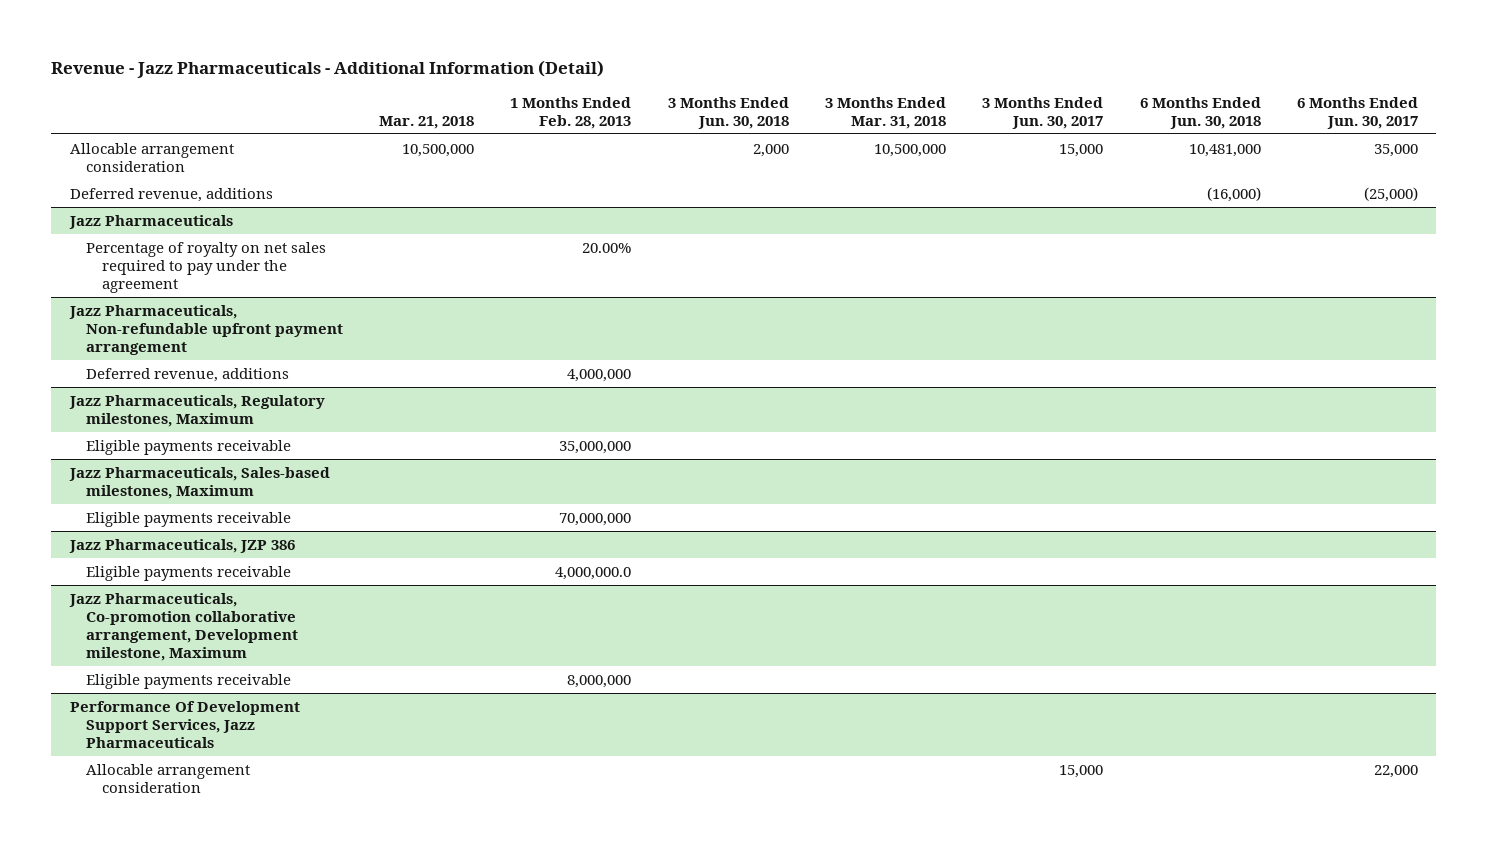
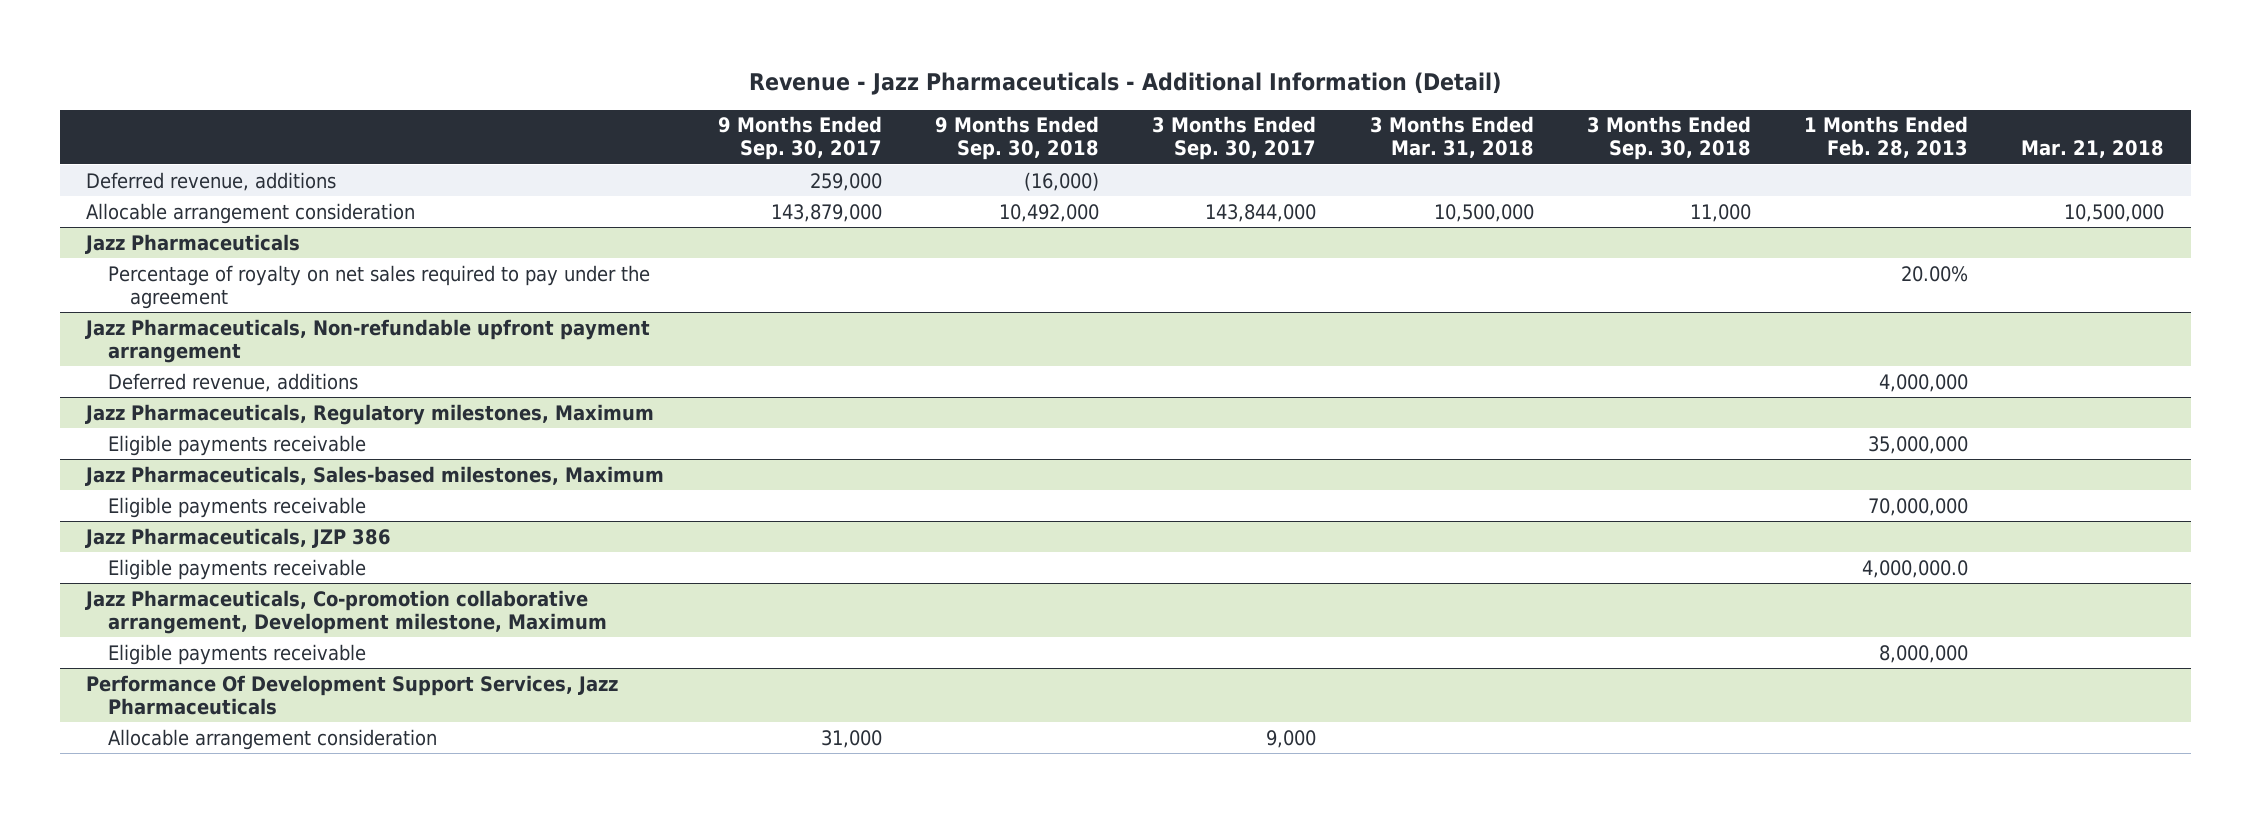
[667,96,789,129] 3 Months Ended Jun. 30, 2018 -> none
[982,96,1104,129] 3 Months Ended Jun. 30, 2017 -> none
[1139,96,1261,129] 6 Months Ended Jun. 30, 2018 -> none
[1297,96,1419,129] 6 Months Ended Jun. 30, 2017 -> none
none -> [717,116,882,161] 9 Months Ended Sep. 30, 2017
none -> [934,116,1099,161] 9 Months Ended Sep. 30, 2018
none -> [1152,116,1317,161] 3 Months Ended Sep. 30, 2017
none -> [1586,116,1751,161] 3 Months Ended Sep. 30, 2018
[69,142,234,172] Allocable arrangement consideration -> [86,202,416,224] Allocable arrangement consideration

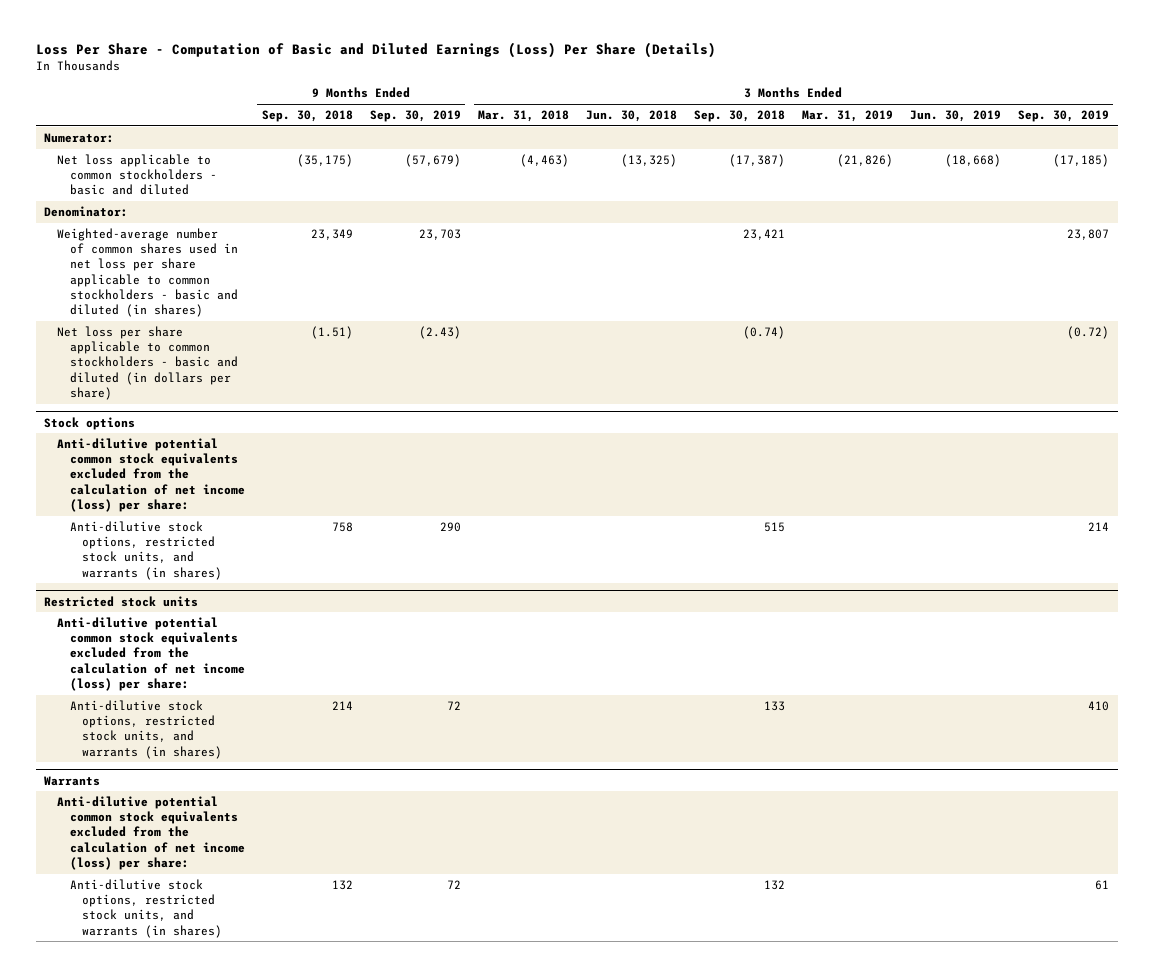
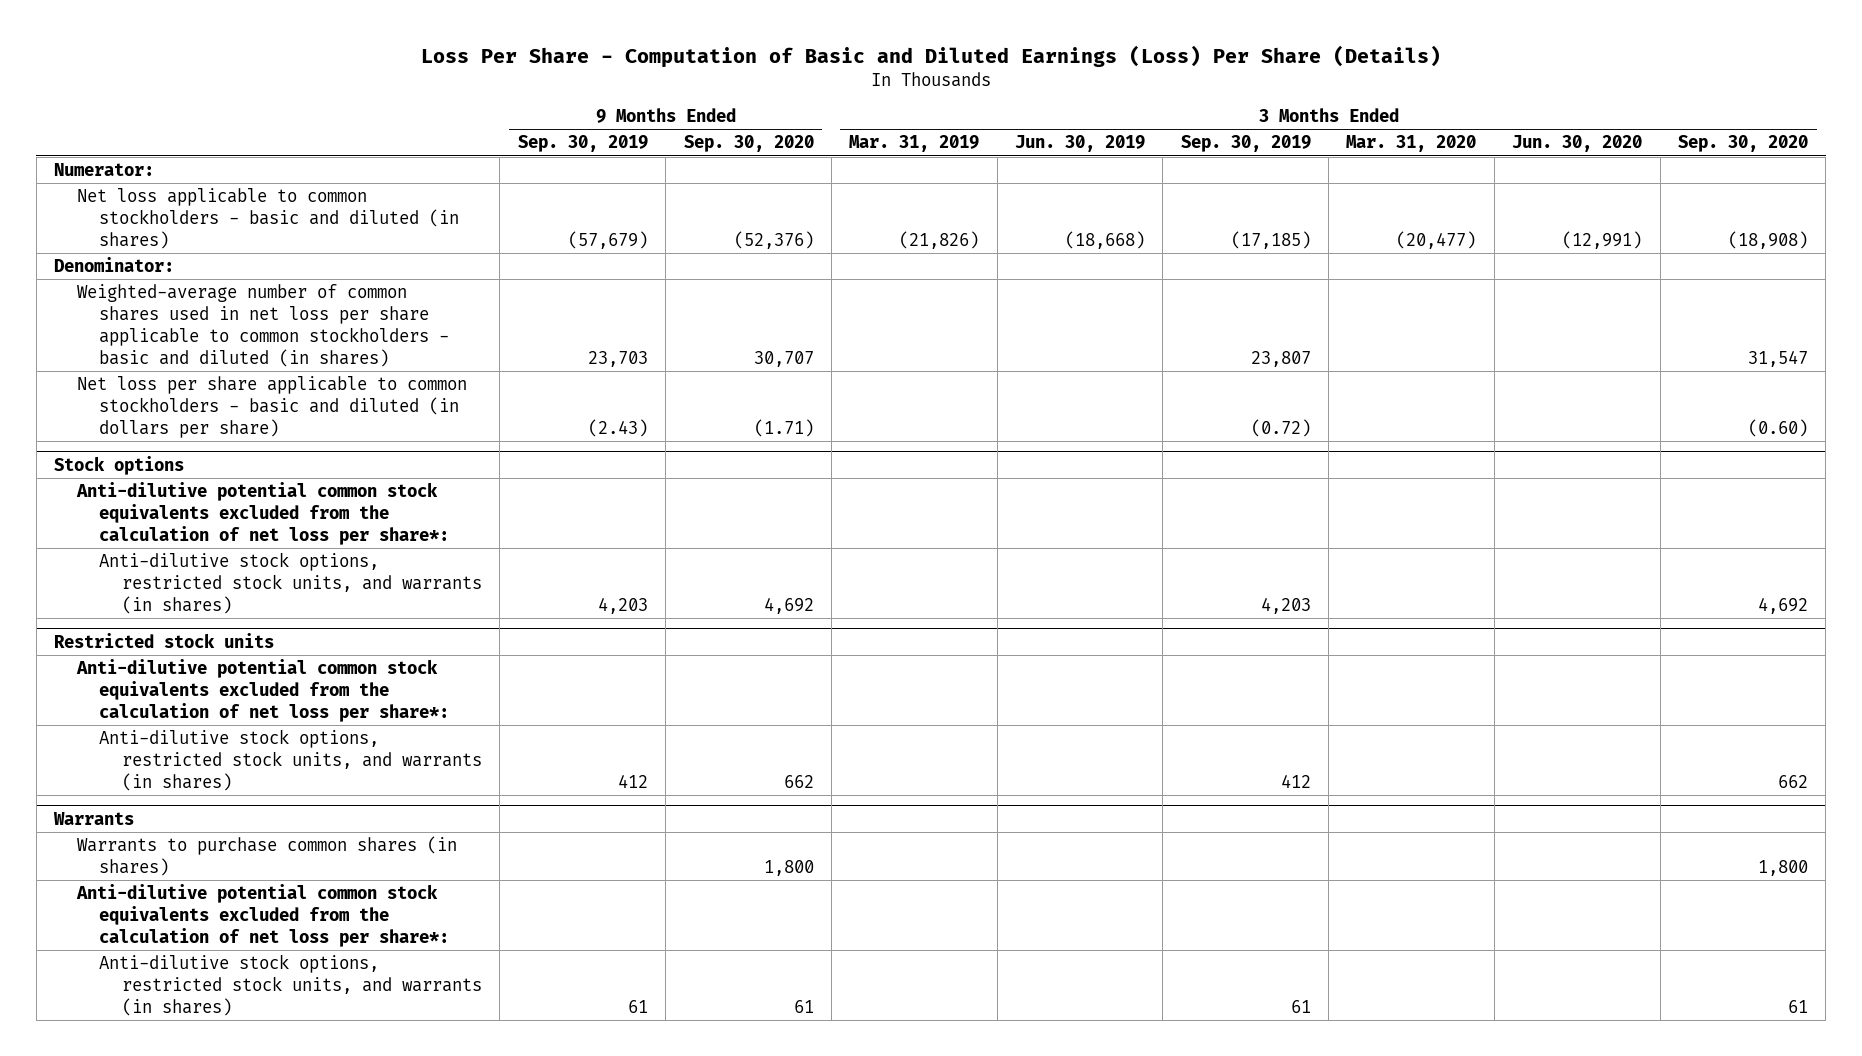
[261,110,353,123] Sep. 30, 2018 -> none
[477,110,569,123] Mar. 31, 2018 -> none
[585,110,677,123] Jun. 30, 2018 -> none
[693,110,785,123] Sep. 30, 2018 -> none
none -> [683,135,814,153] Sep. 30, 2020
none -> [1346,135,1477,153] Mar. 31, 2020
none -> [1512,135,1643,153] Jun. 30, 2020
none -> [1677,135,1808,153] Sep. 30, 2020
[56,154,217,196] Net loss applicable to common stockholders - basic and diluted -> [76,188,460,249] Net loss applicable to common stockholders - basic and diluted (in shares)
[56,438,245,512] Anti-dilutive potential common stock equivalents excluded from the calculation of net income (loss) per share: -> [75,482,450,545] Anti-dilutive potential common stock equivalents excluded from the calculation of net loss per share*:
[439,522,461,533] 290 -> [597,596,648,614] 4,203
[1088,522,1110,532] 214 -> [1260,596,1311,614] 4,203
[56,617,245,691] Anti-dilutive potential common stock equivalents excluded from the calculation of net income (loss) per share: -> [75,659,450,722] Anti-dilutive potential common stock equivalents excluded from the calculation of net loss per share*:
[446,701,461,711] 72 -> [617,773,648,788] 412
[1088,701,1110,712] 410 -> [1280,773,1311,788] 412
none -> [76,836,457,876] Warrants to purchase common shares (in shares)
[56,796,245,870] Anti-dilutive potential common stock equivalents excluded from the calculation of net income (loss) per share: -> [75,884,450,947] Anti-dilutive potential common stock equivalents excluded from the calculation of net loss per share*:
[446,880,461,890] 72 -> [627,999,648,1013] 61

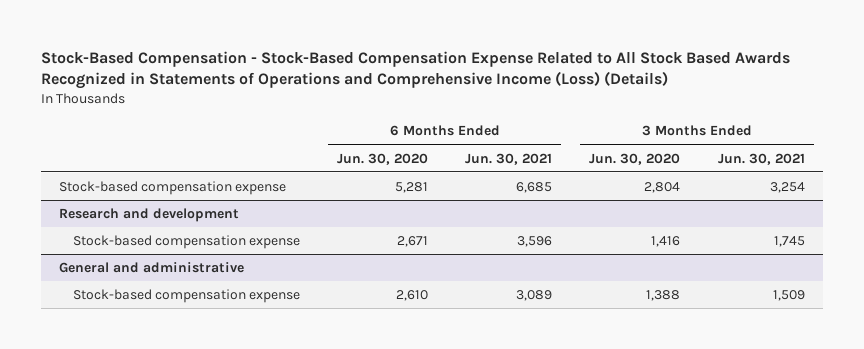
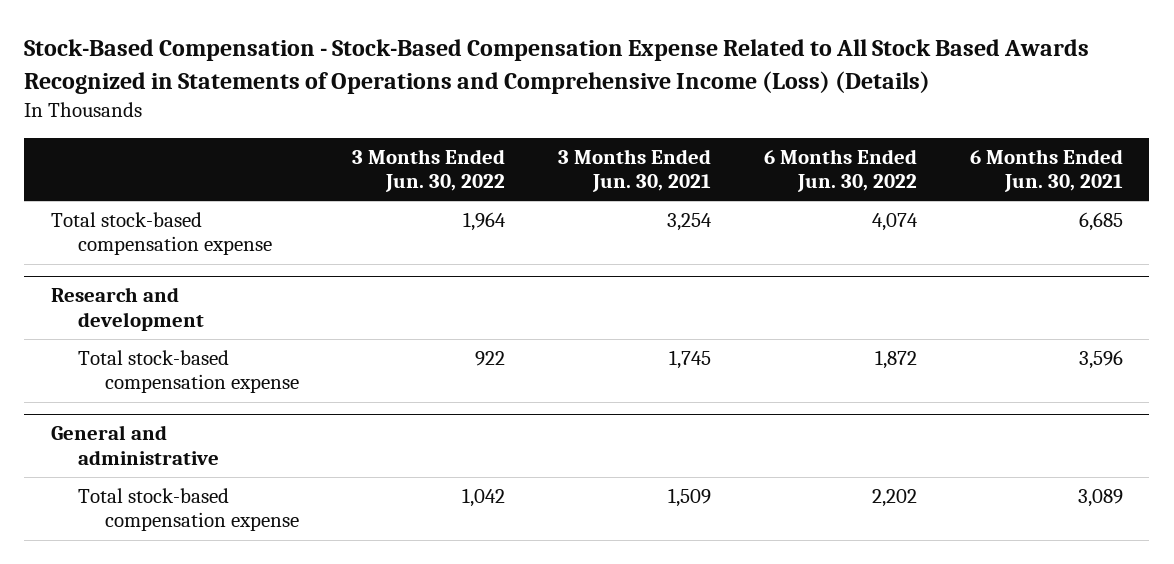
[336,152,428,165] Jun. 30, 2020 -> none
[589,152,681,165] Jun. 30, 2020 -> none
none -> [351,149,505,193] 3 Months Ended Jun. 30, 2022
none -> [763,149,917,193] 6 Months Ended Jun. 30, 2022
[59,181,287,196] Stock-based compensation expense -> [50,212,272,256] Total stock-based compensation expense
[72,235,300,250] Stock-based compensation expense -> [77,350,299,394] Total stock-based compensation expense
[72,289,300,304] Stock-based compensation expense -> [77,488,299,532] Total stock-based compensation expense

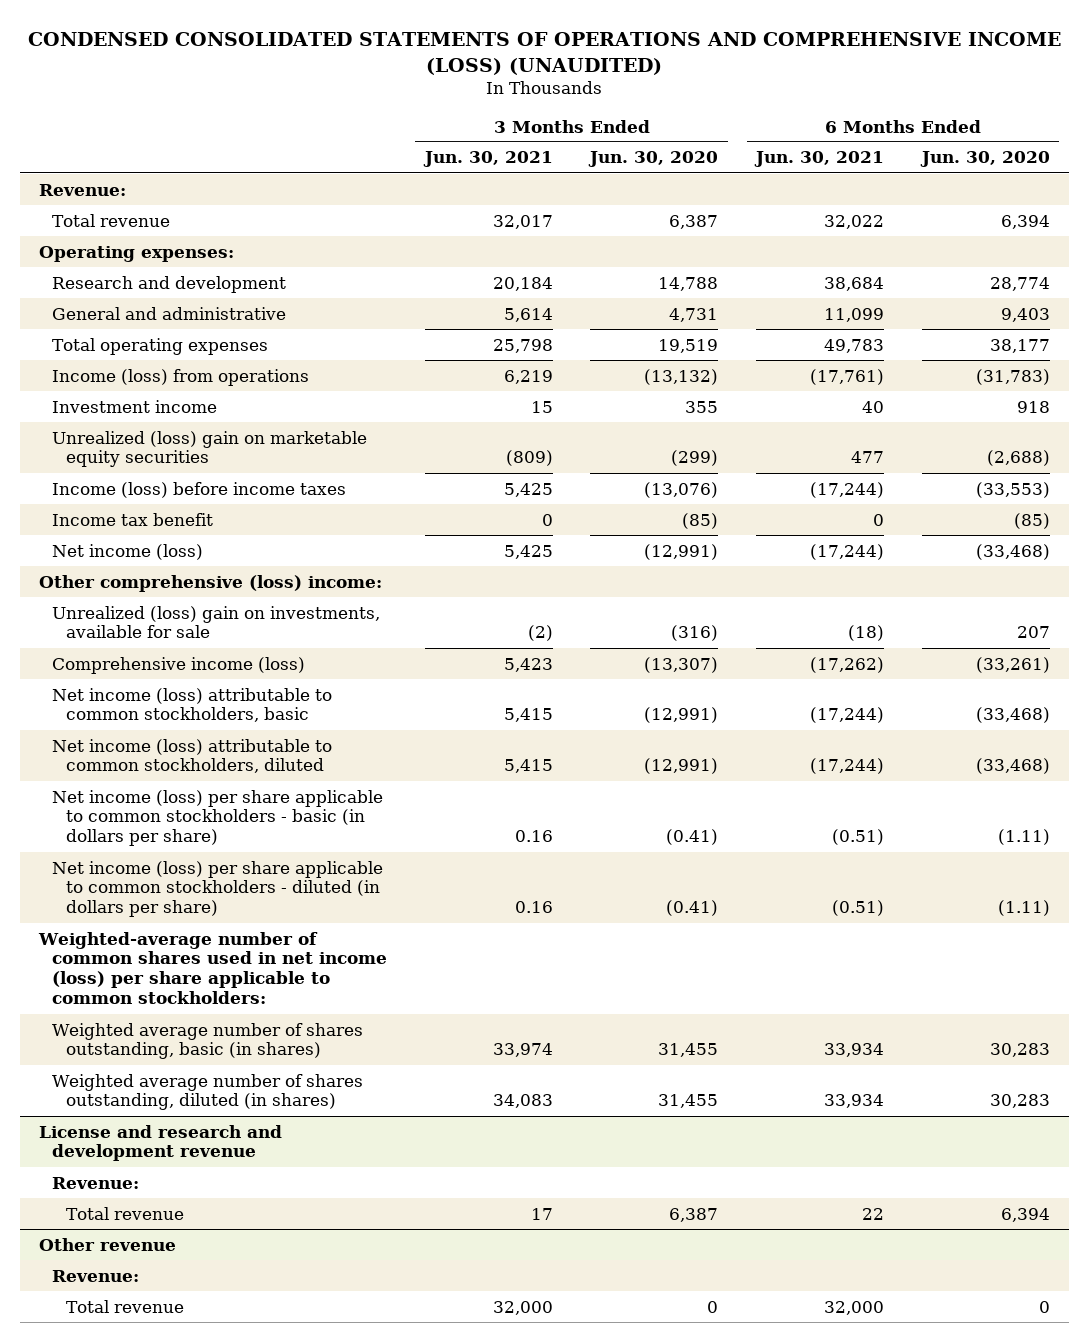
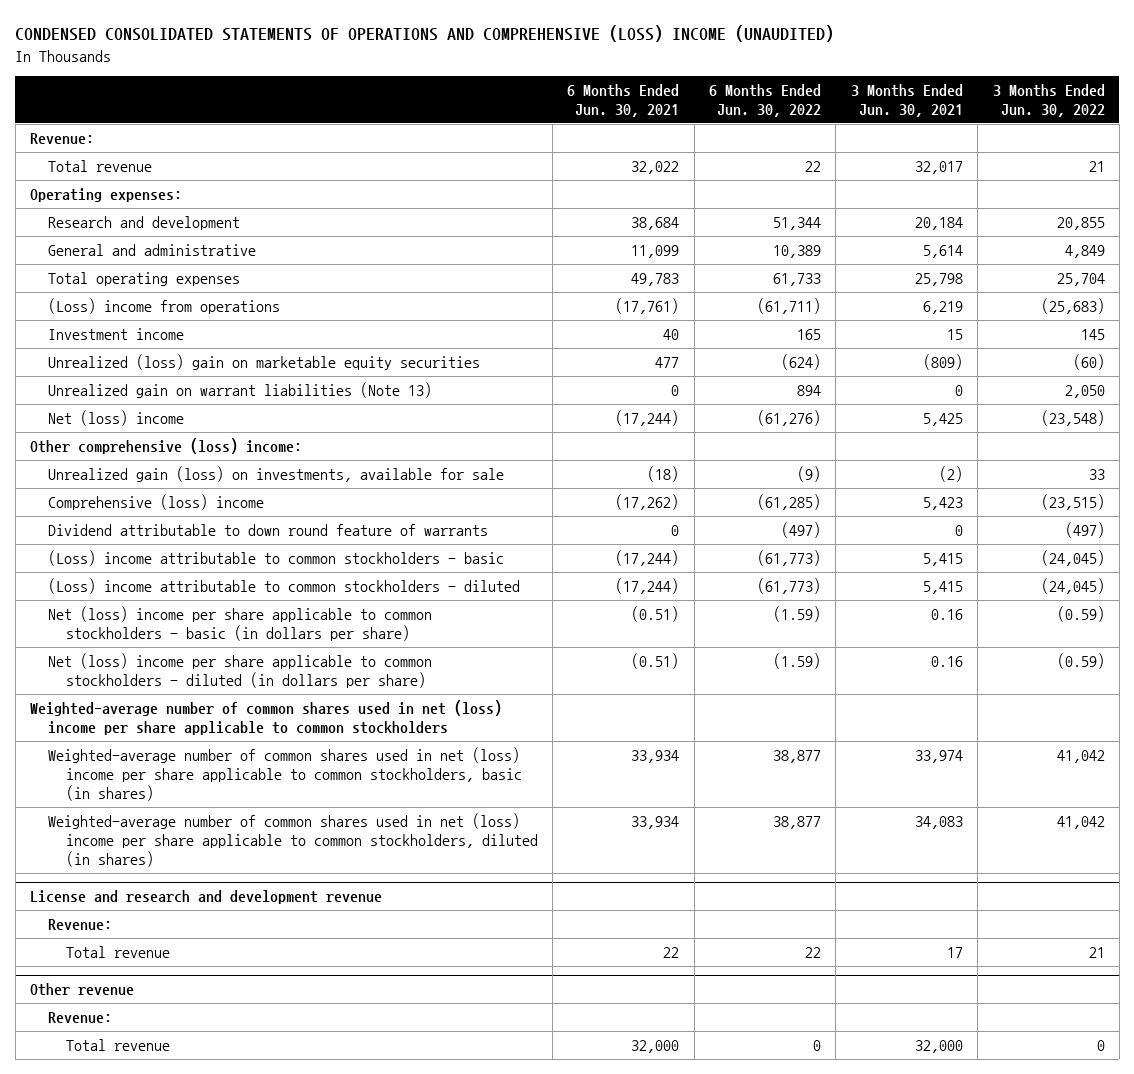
[28,31,1062,75] CONDENSED CONSOLIDATED STATEMENTS OF OPERATIONS AND COMPREHENSIVE INCOME (LOSS) (UNAUDITED) -> [15,25,835,43] CONDENSED CONSOLIDATED STATEMENTS OF OPERATIONS AND COMPREHENSIVE (LOSS) INCOME (UNAUDITED)
[588,151,719,168] Jun. 30, 2020 -> none
[919,151,1050,168] Jun. 30, 2020 -> none
none -> [709,84,822,117] 6 Months Ended Jun. 30, 2022
none -> [992,84,1105,117] 3 Months Ended Jun. 30, 2022
[52,368,310,386] Income (loss) from operations -> [47,297,280,314] (Loss) income from operations
[52,481,347,498] Income (loss) before income taxes -> none
[52,512,214,526] Income tax benefit -> none
none -> [47,381,432,398] Unrealized gain on warrant liabilities (Note 13)
[52,543,204,560] Net income (loss) -> [47,409,184,426] Net (loss) income
[52,605,381,639] Unrealized (loss) gain on investments, available for sale -> [47,465,504,482] Unrealized gain (loss) on investments, available for sale
[52,656,306,674] Comprehensive income (loss) -> [47,493,264,510] Comprehensive (loss) income
none -> [47,523,488,536] Dividend attributable to down round feature of warrants
[52,687,333,723] Net income (loss) attributable to common stockholders, basic -> [47,549,504,566] (Loss) income attributable to common stockholders - basic
[52,738,333,774] Net income (loss) attributable to common stockholders, diluted -> [47,577,520,594] (Loss) income attributable to common stockholders - diluted
[52,789,384,847] Net income (loss) per share applicable to common stockholders - basic (in dollars per share) -> [47,605,432,641] Net (loss) income per share applicable to common stockholders - basic (in dollars per share)
[52,860,384,918] Net income (loss) per share applicable to common stockholders - diluted (in dollars per share) -> [47,652,432,688] Net (loss) income per share applicable to common stockholders - diluted (in dollars per share)
[37,931,388,1005] Weighted-average number of common shares used in net income (loss) per share applicable to common stockholders: -> [29,699,502,735] Weighted-average number of common shares used in net (loss) income per share applicable to common stockholders
[52,1022,364,1060] Weighted average number of shares outstanding, basic (in shares) -> [47,746,522,801] Weighted-average number of common shares used in net (loss) income per share applicable to common stockholders, basic (in shares)
[52,1073,364,1111] Weighted average number of shares outstanding, diluted (in shares) -> [47,812,538,867] Weighted-average number of common shares used in net (loss) income per share applicable to common stockholders, diluted (in shares)

